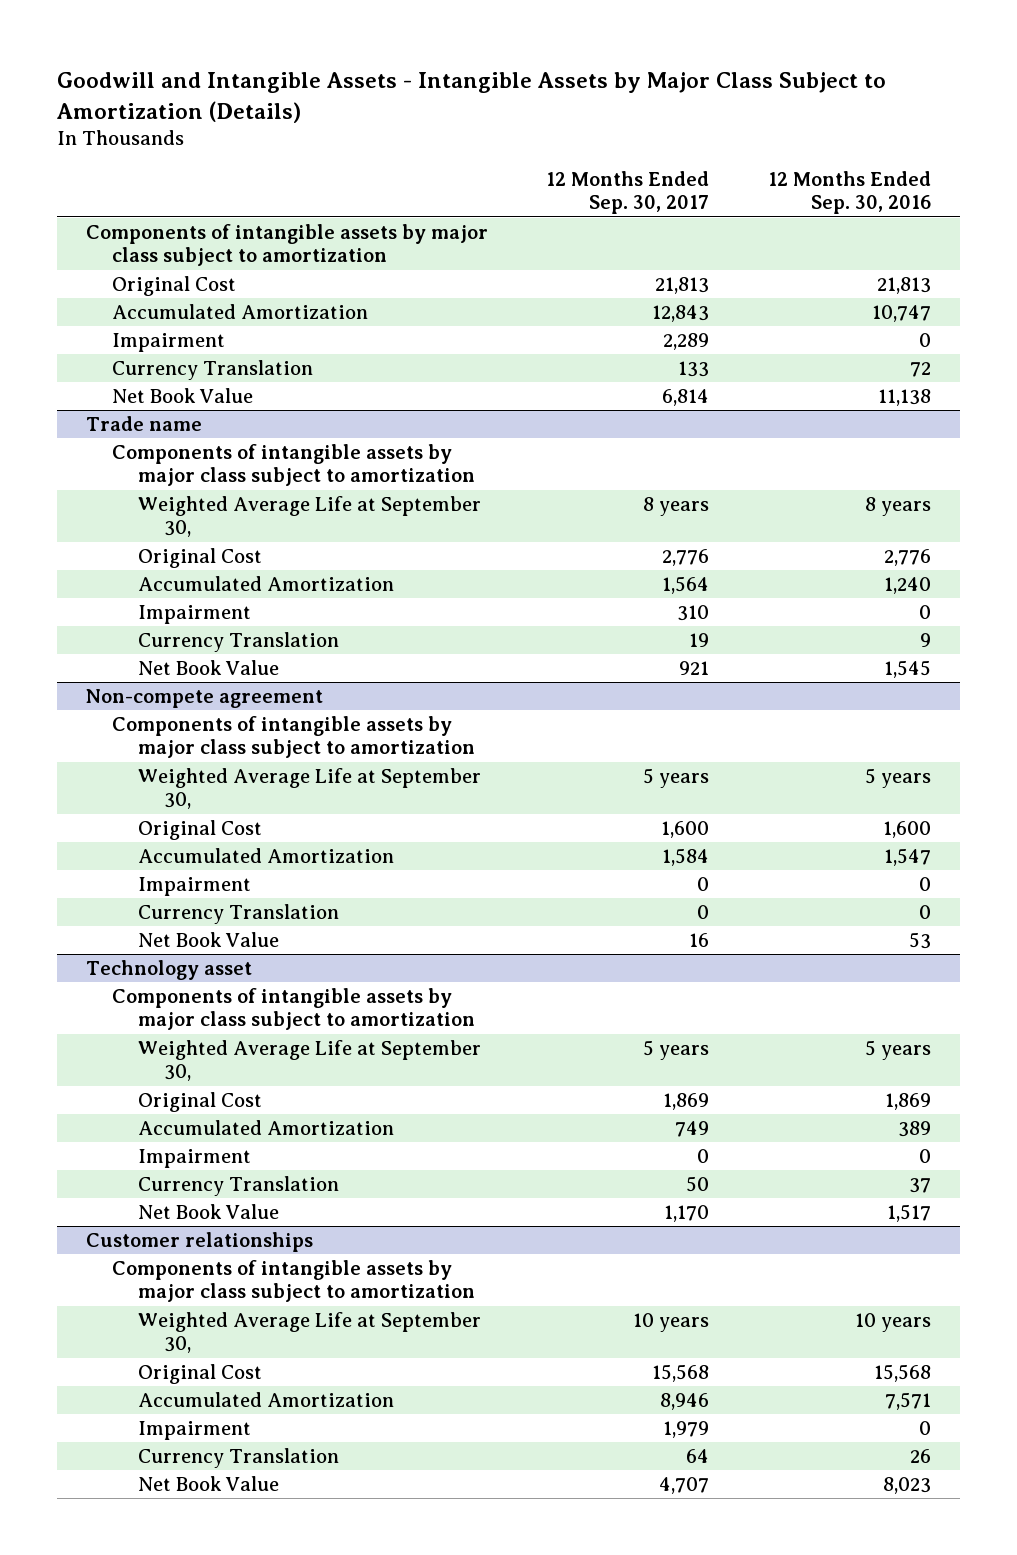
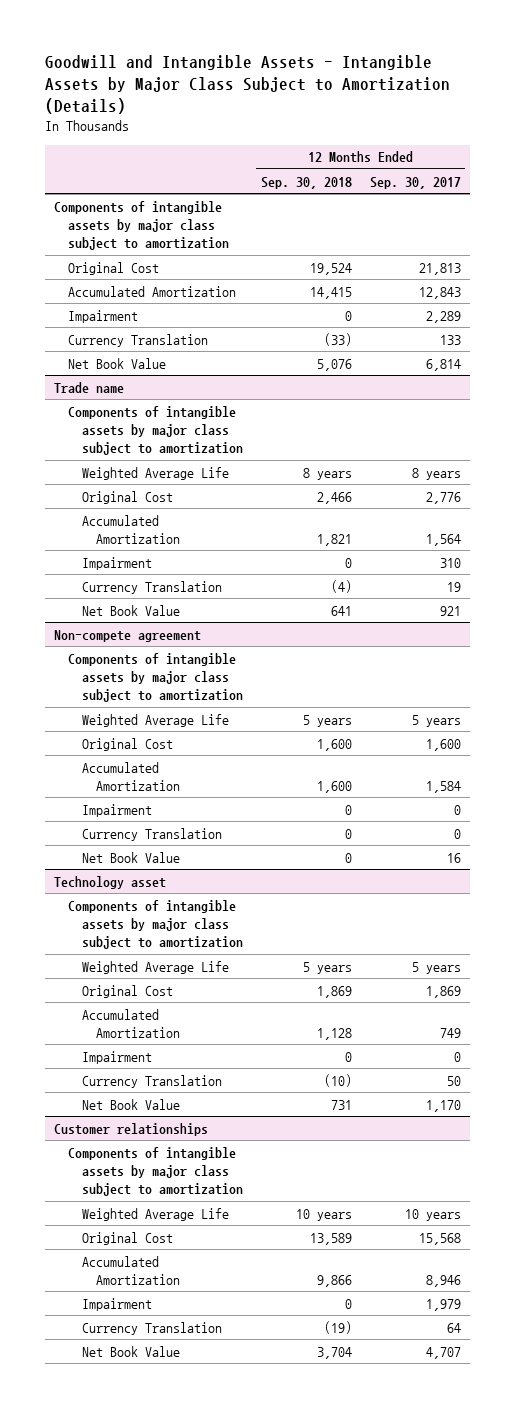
[767,170,931,215] 12 Months Ended Sep. 30, 2016 -> none
none -> [260,176,352,189] Sep. 30, 2018
[138,495,482,538] Weighted Average Life at September 30, -> [81,466,229,480] Weighted Average Life
[138,767,482,810] Weighted Average Life at September 30, -> [81,713,229,727] Weighted Average Life
[138,1039,482,1082] Weighted Average Life at September 30, -> [81,960,229,974] Weighted Average Life
[138,1311,482,1354] Weighted Average Life at September 30, -> [81,1207,229,1221] Weighted Average Life

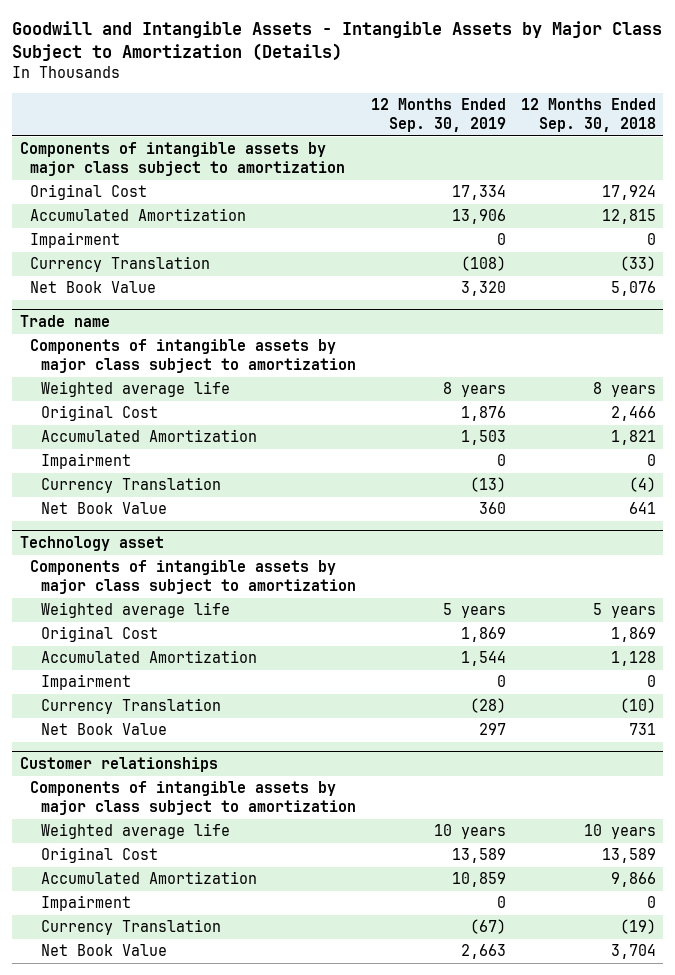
[369,176,461,189] Sep. 30, 2017 -> none
none -> [371,98,507,133] 12 Months Ended Sep. 30, 2019
[309,262,352,275] 19,524 -> [601,185,656,201] 17,924
[309,286,352,299] 14,415 -> [601,209,656,225] 12,815
[81,466,229,480] Weighted Average Life -> [41,381,231,398] Weighted average life
[54,629,202,642] Non-compete agreement -> none
[68,652,243,702] Components of intangible assets by major class subject to amortization -> none
[81,713,229,727] Weighted Average Life -> none
[81,737,173,751] Original Cost -> none
[81,761,180,791] Accumulated Amortization -> none
[81,803,152,817] Impairment -> none
[81,827,222,841] Currency Translation -> none
[81,851,180,863] Net Book Value -> none
[81,960,229,974] Weighted Average Life -> [41,602,231,619] Weighted average life
[81,1207,229,1221] Weighted Average Life -> [41,823,231,840] Weighted average life

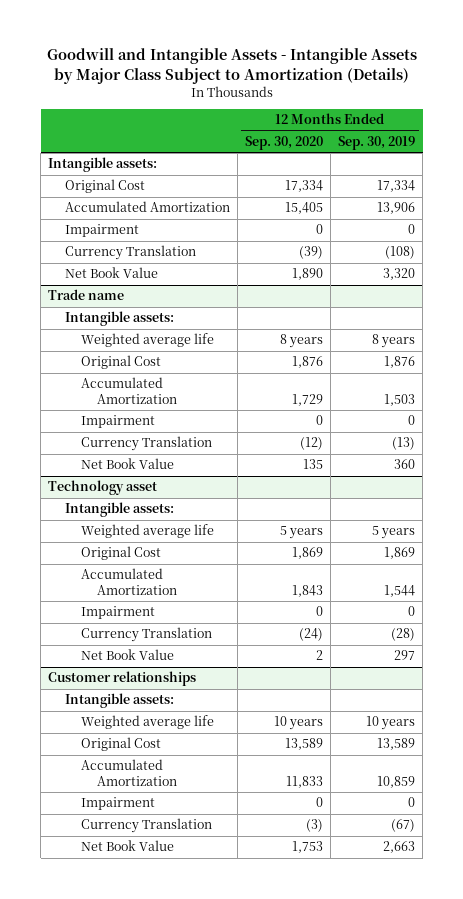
[520,98,656,133] 12 Months Ended Sep. 30, 2018 -> none
none -> [244,136,323,151] Sep. 30, 2020
[19,142,346,177] Components of intangible assets by major class subject to amortization -> [48,157,158,173] Intangible assets:
[30,339,357,374] Components of intangible assets by major class subject to amortization -> [64,311,174,327] Intangible assets:
[30,560,357,595] Components of intangible assets by major class subject to amortization -> [64,502,174,518] Intangible assets:
[30,781,357,816] Components of intangible assets by major class subject to amortization -> [64,693,174,709] Intangible assets:

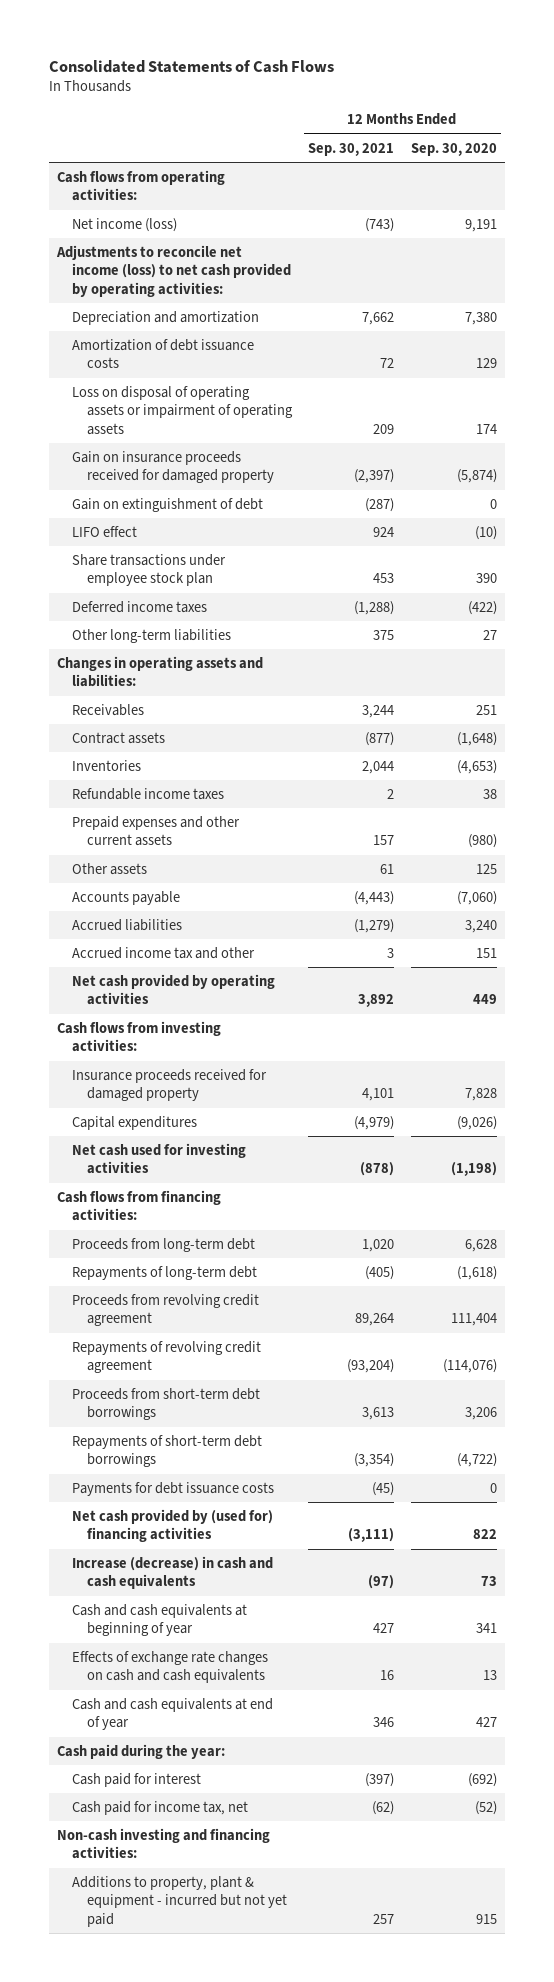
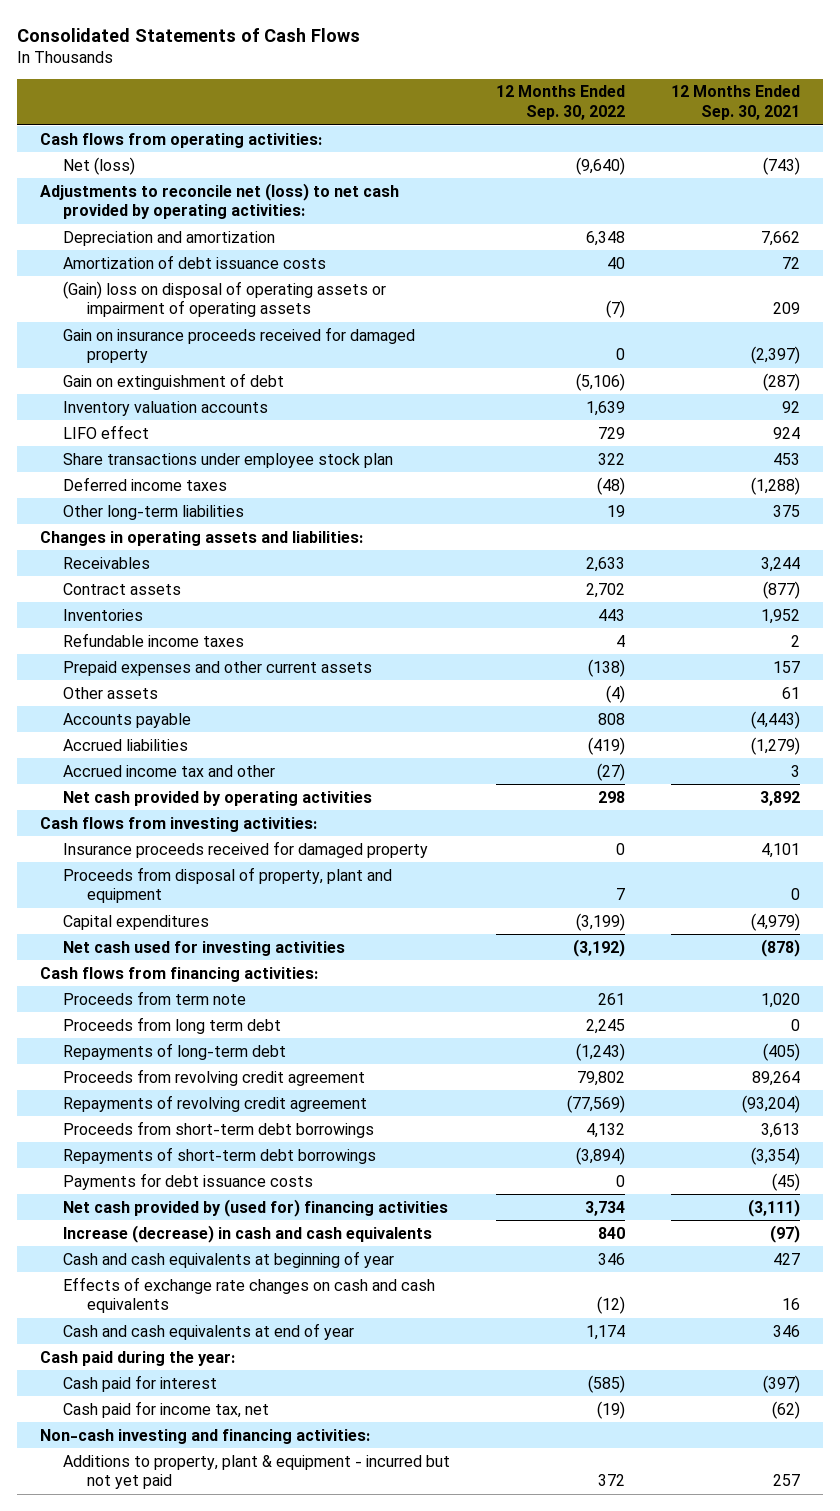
[410,142,497,156] Sep. 30, 2020 -> none
none -> [496,85,626,121] 12 Months Ended Sep. 30, 2022
[72,217,178,232] Net income (loss) -> [63,156,136,175] Net (loss)
[56,244,292,297] Adjustments to reconcile net income (loss) to net cash provided by operating activities: -> [39,182,399,220] Adjustments to reconcile net (loss) to net cash provided by operating activities:
[72,385,293,435] Loss on disposal of operating assets or impairment of operating assets -> [63,280,387,318] (Gain) loss on disposal of operating assets or impairment of operating assets
none -> [63,400,269,416] Inventory valuation accounts
[362,760,395,774] 2,044 -> [760,608,800,624] 1,952
none -> [63,866,393,904] Proceeds from disposal of property, plant and equipment
none -> [63,990,247,1005] Proceeds from term note
[72,1237,256,1252] Proceeds from long-term debt -> [63,1016,282,1034] Proceeds from long term debt
[362,1238,395,1252] 1,020 -> [790,1018,800,1031] 0

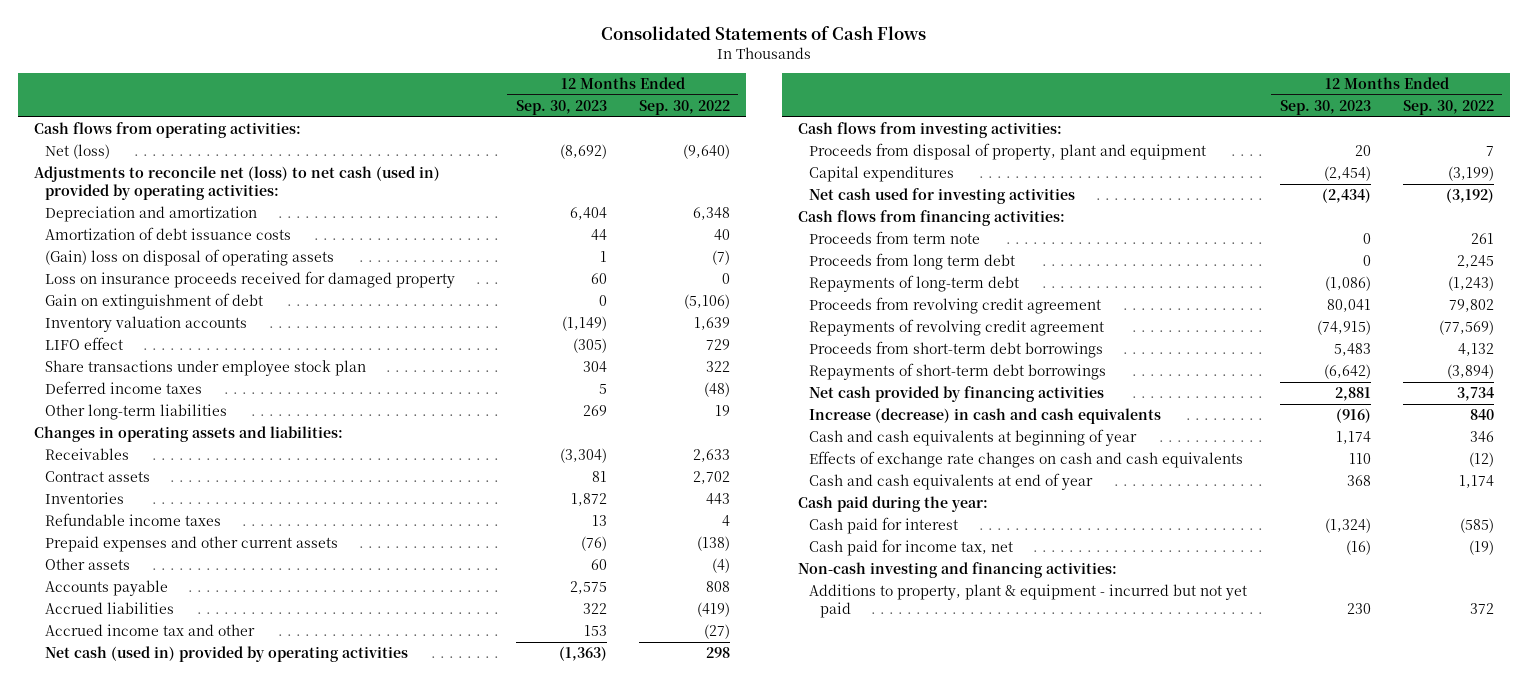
[670,85,800,121] 12 Months Ended Sep. 30, 2021 -> none
none -> [515,99,607,115] Sep. 30, 2023
[39,182,399,220] Adjustments to reconcile net (loss) to net cash provided by operating activities: -> [34,166,441,200] Adjustments to reconcile net (loss) to net cash (used in) provided by operating activities:
[63,280,387,318] (Gain) loss on disposal of operating assets or impairment of operating assets -> [44,249,334,267] (Gain) loss on disposal of operating assets
[63,326,416,364] Gain on insurance proceeds received for damaged property -> [44,271,455,289] Loss on insurance proceeds received for damaged property
[63,790,373,806] Net cash provided by operating activities -> [44,646,408,663] Net cash (used in) provided by operating activities
[63,840,429,858] Insurance proceeds received for damaged property -> none
[63,1172,314,1190] Payments for debt issuance costs -> none
[63,1198,449,1217] Net cash provided by (used for) financing activities -> [808,386,1104,403] Net cash provided by financing activities

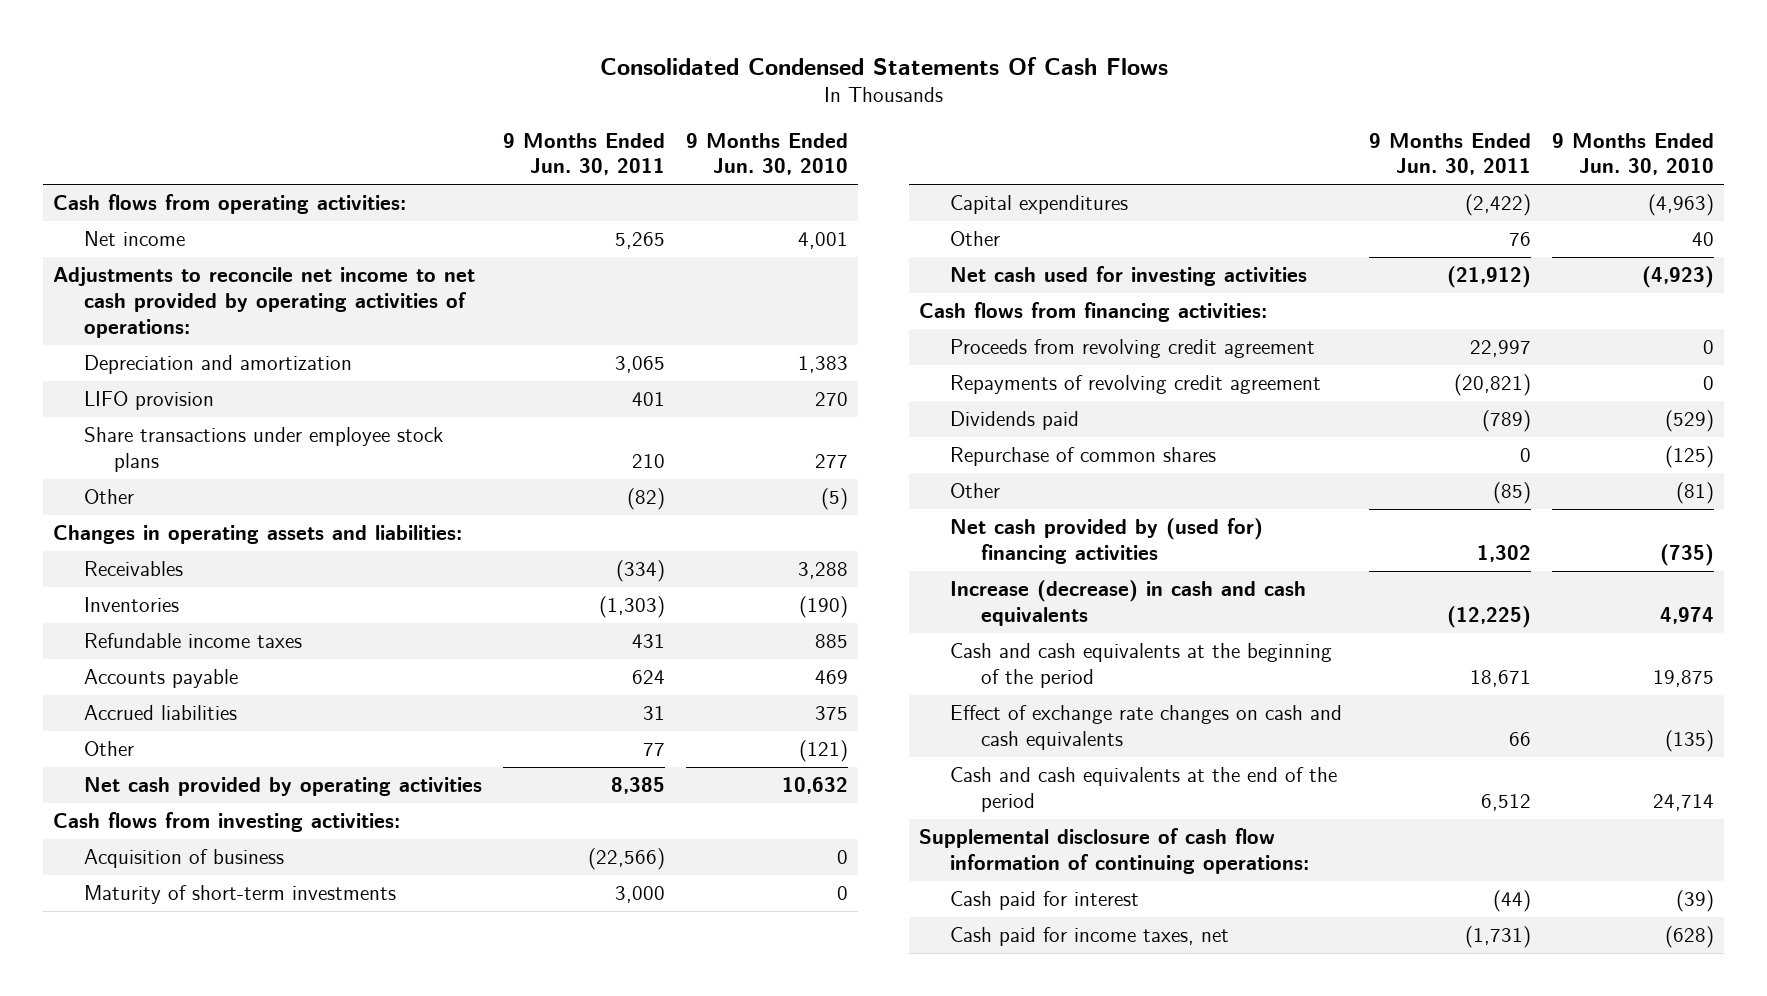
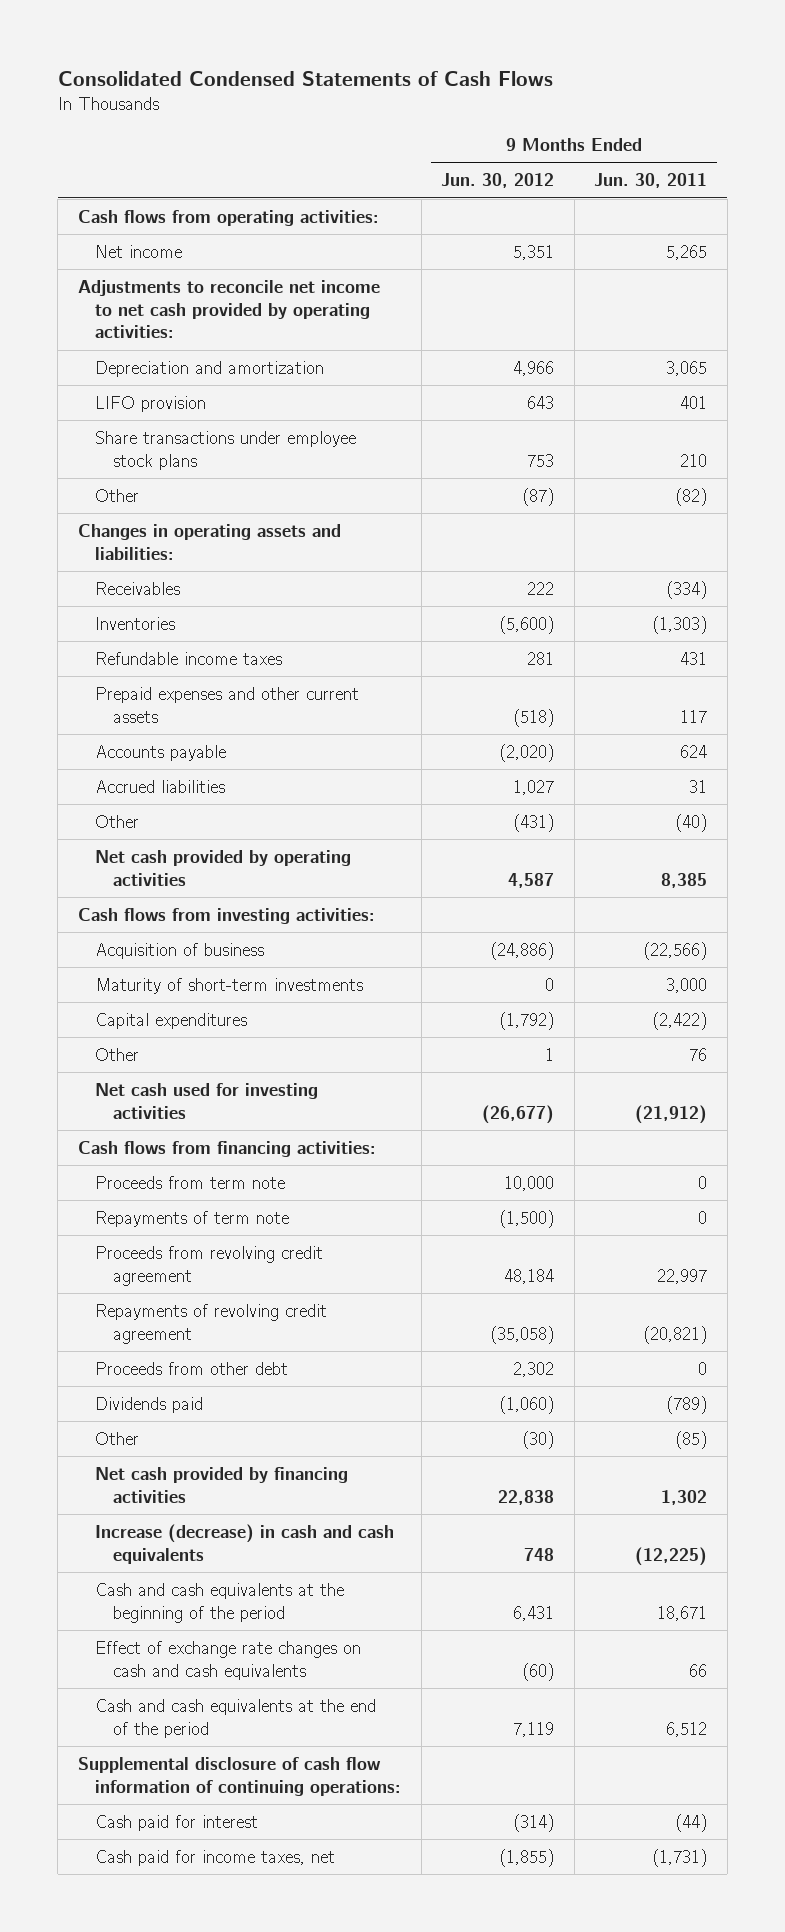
[599,56,1168,75] Consolidated Condensed Statements Of Cash Flows -> [57,70,553,86] Consolidated Condensed Statements of Cash Flows
[685,132,848,176] 9 Months Ended Jun. 30, 2010 -> none
none -> [441,173,555,189] Jun. 30, 2012
[53,267,476,338] Adjustments to reconcile net income to net cash provided by operating activities of operations: -> [77,279,380,339] Adjustments to reconcile net income to net cash provided by operating activities:
none -> [95,686,360,723] Prepaid expenses and other current assets
[642,743,665,757] 77 -> [675,813,708,832] (40)
none -> [95,1175,286,1189] Proceeds from term note
none -> [95,1210,290,1227] Repayments of term note
none -> [95,1361,289,1375] Proceeds from other debt
[949,447,1216,467] Repurchase of common shares -> none
[949,518,1263,564] Net cash provided by (used for) financing activities -> [95,1466,349,1503] Net cash provided by financing activities

